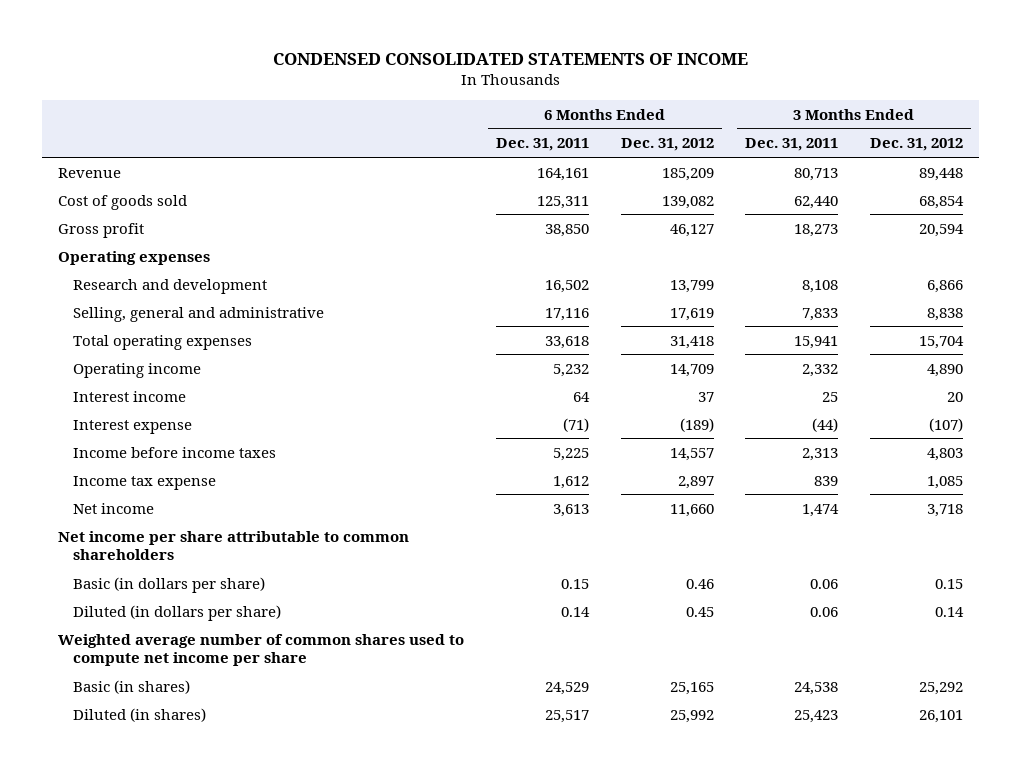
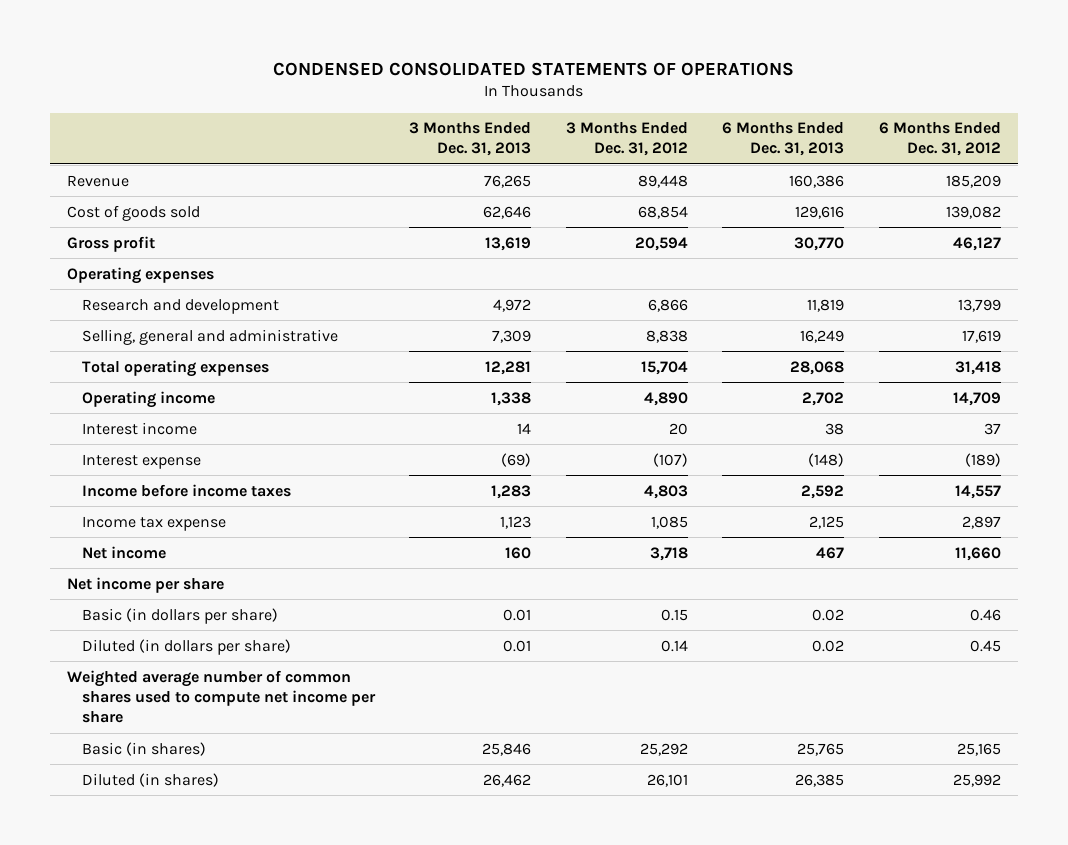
[272,53,748,66] CONDENSED CONSOLIDATED STATEMENTS OF INCOME -> [273,61,795,76] CONDENSED CONSOLIDATED STATEMENTS OF OPERATIONS
[495,138,589,152] Dec. 31, 2011 -> none
[745,138,839,152] Dec. 31, 2011 -> none
none -> [409,122,532,157] 3 Months Ended Dec. 31, 2013
none -> [722,122,845,157] 6 Months Ended Dec. 31, 2013
[57,530,409,561] Net income per share attributable to common shareholders -> [67,576,225,593] Net income per share

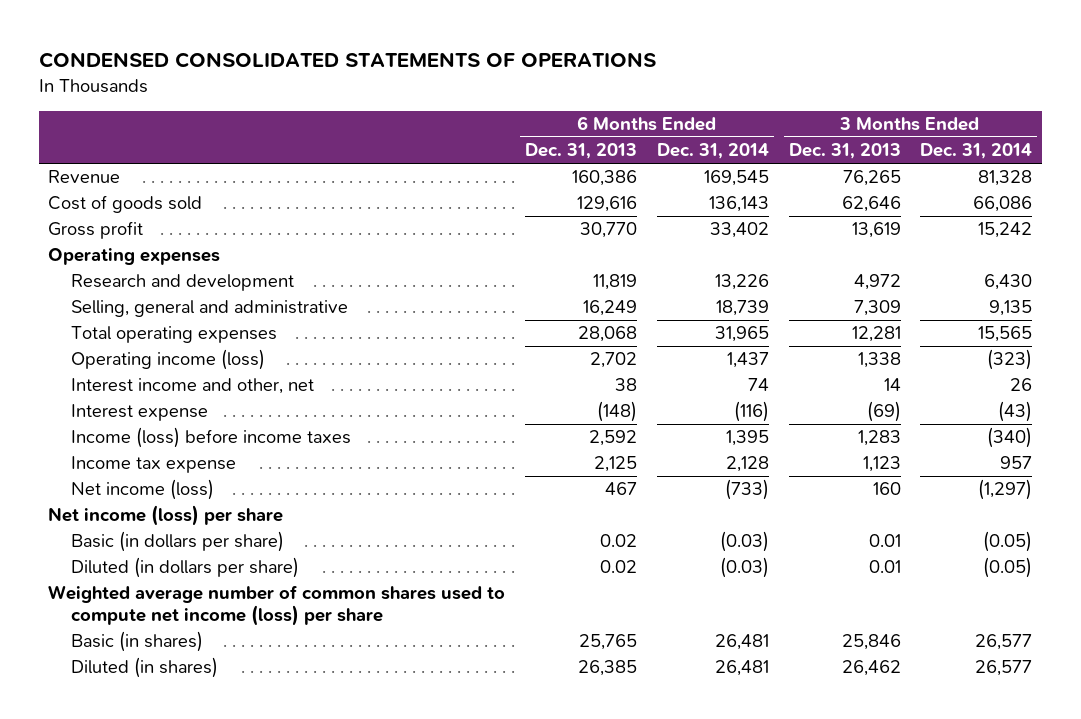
[565,122,688,157] 3 Months Ended Dec. 31, 2012 -> none
[878,122,1001,157] 6 Months Ended Dec. 31, 2012 -> none
none -> [656,143,769,160] Dec. 31, 2014
none -> [920,143,1033,160] Dec. 31, 2014
[81,390,215,408] Operating income -> [70,349,265,371] Operating income (loss)
[81,421,197,435] Interest income -> [70,378,314,395] Interest income and other, net
[81,483,291,497] Income before income taxes -> [70,427,351,449] Income (loss) before income taxes
[81,545,166,559] Net income -> [70,479,214,501] Net income (loss)
[67,576,225,593] Net income per share -> [48,505,284,527] Net income (loss) per share
[67,669,376,724] Weighted average number of common shares used to compute net income per share -> [48,585,506,626] Weighted average number of common shares used to compute net income (loss) per share

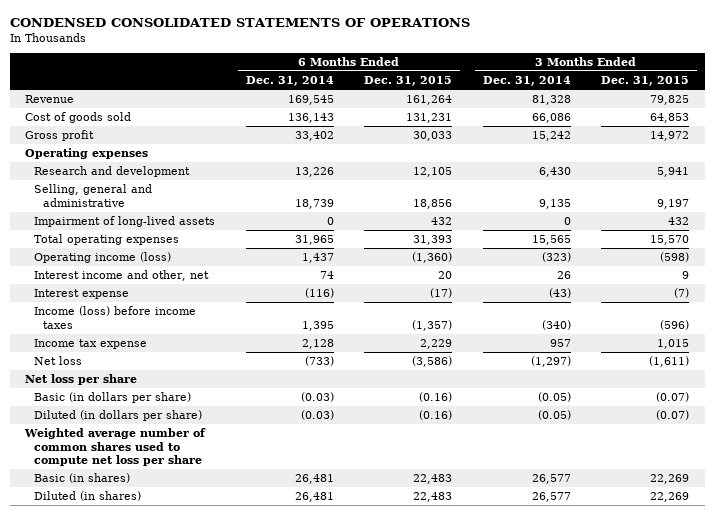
[525,143,638,160] Dec. 31, 2013 -> none
[788,143,901,160] Dec. 31, 2013 -> none
none -> [364,76,453,87] Dec. 31, 2015
none -> [601,76,690,87] Dec. 31, 2015
none -> [34,216,216,228] Impairment of long-lived assets
[70,479,214,501] Net income (loss) -> [34,356,83,366] Net loss
[48,505,284,527] Net income (loss) per share -> [24,374,137,386] Net loss per share
[48,585,506,626] Weighted average number of common shares used to compute net income (loss) per share -> [23,428,206,467] Weighted average number of common shares used to compute net loss per share

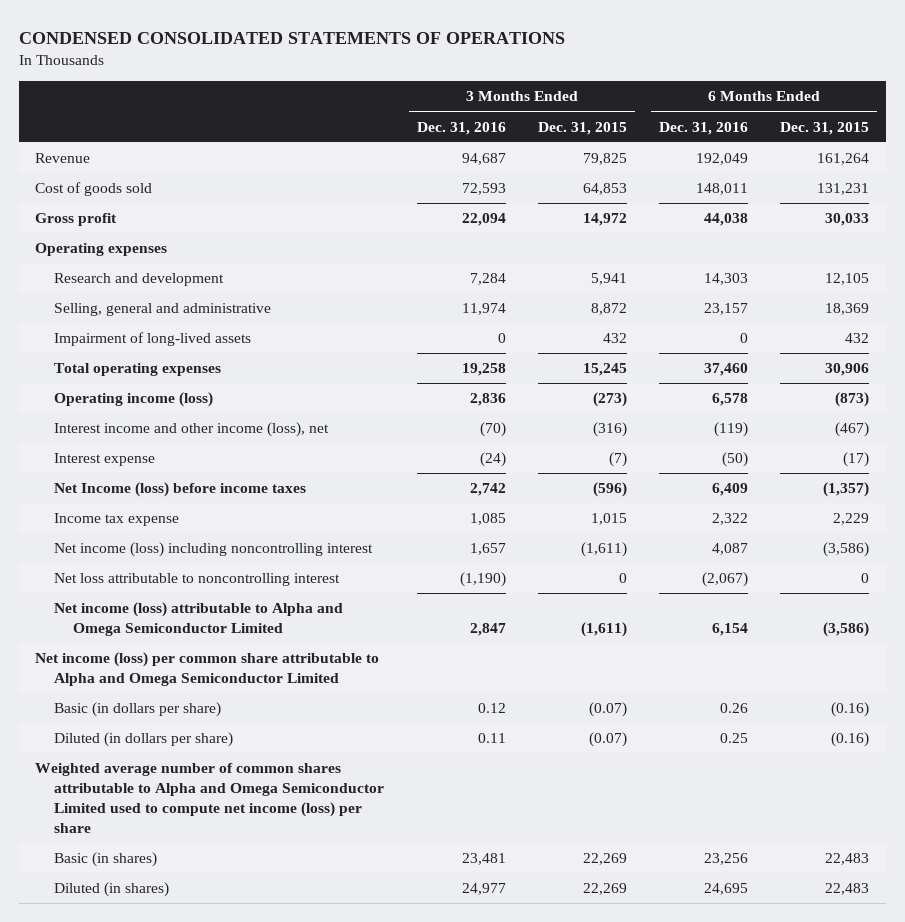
[245,76,334,87] Dec. 31, 2014 -> none
[482,76,571,87] Dec. 31, 2014 -> none
none -> [416,121,506,135] Dec. 31, 2016
none -> [659,121,749,135] Dec. 31, 2016
[413,198,453,209] 18,856 -> [825,303,870,316] 18,369
[657,198,690,209] 9,197 -> [590,303,627,316] 8,872
[413,235,453,246] 31,393 -> [825,363,870,377] 30,906
[650,235,690,246] 15,570 -> [582,363,627,377] 15,245
[412,252,453,264] (1,360) -> [835,392,870,408] (873)
[660,252,690,263] (598) -> [592,392,627,408] (273)
[34,270,210,282] Interest income and other, net -> [54,422,330,438] Interest income and other income (loss), net
[438,271,453,280] 20 -> [835,422,870,438] (467)
[682,271,690,280] 9 -> [592,422,627,438] (316)
[34,306,197,329] Income (loss) before income taxes -> [54,482,307,498] Net Income (loss) before income taxes
none -> [54,542,374,558] Net income (loss) including noncontrolling interest
none -> [54,573,341,587] Net loss attributable to noncontrolling interest
[34,356,83,366] Net loss -> [54,602,344,637] Net income (loss) attributable to Alpha and Omega Semiconductor Limited
[24,374,137,386] Net loss per share -> [35,652,380,687] Net income (loss) per common share attributable to Alpha and Omega Semiconductor Limited
[23,428,206,467] Weighted average number of common shares used to compute net loss per share -> [35,763,385,833] Weighted average number of common shares attributable to Alpha and Omega Semiconductor Limited used to compute net income (loss) per share

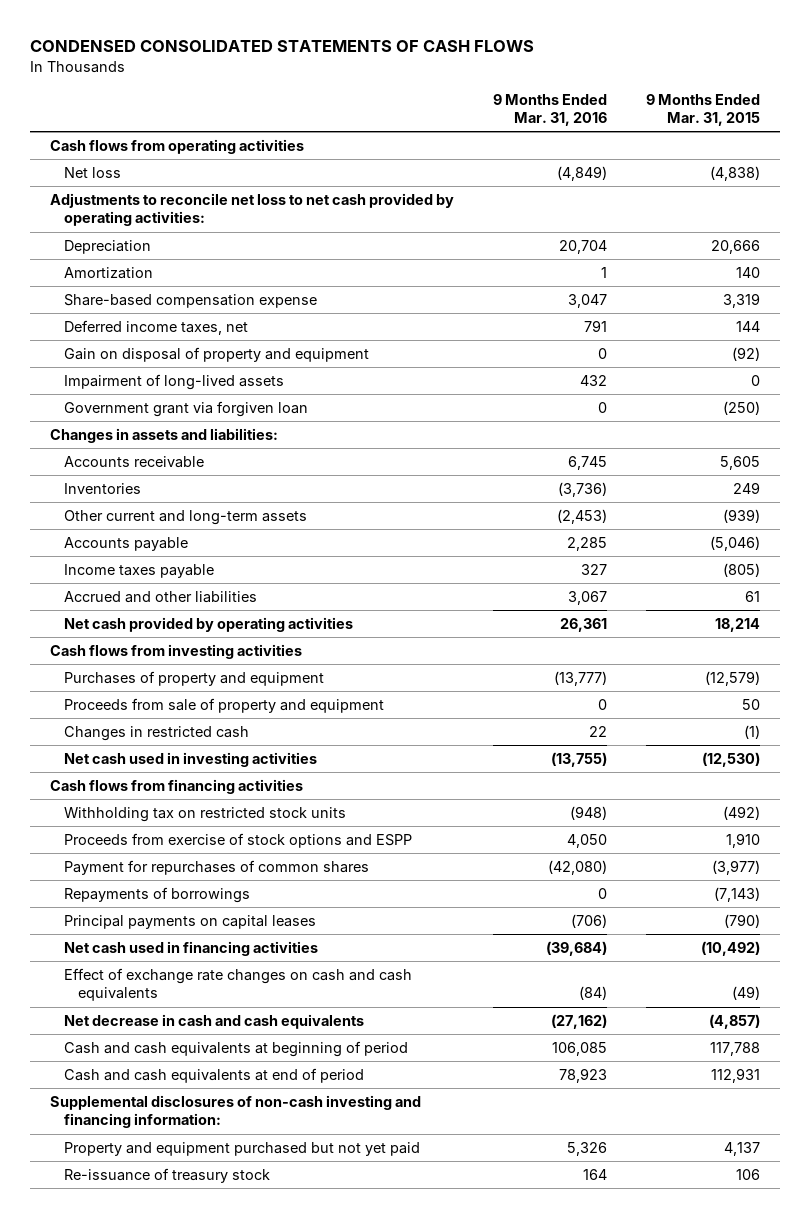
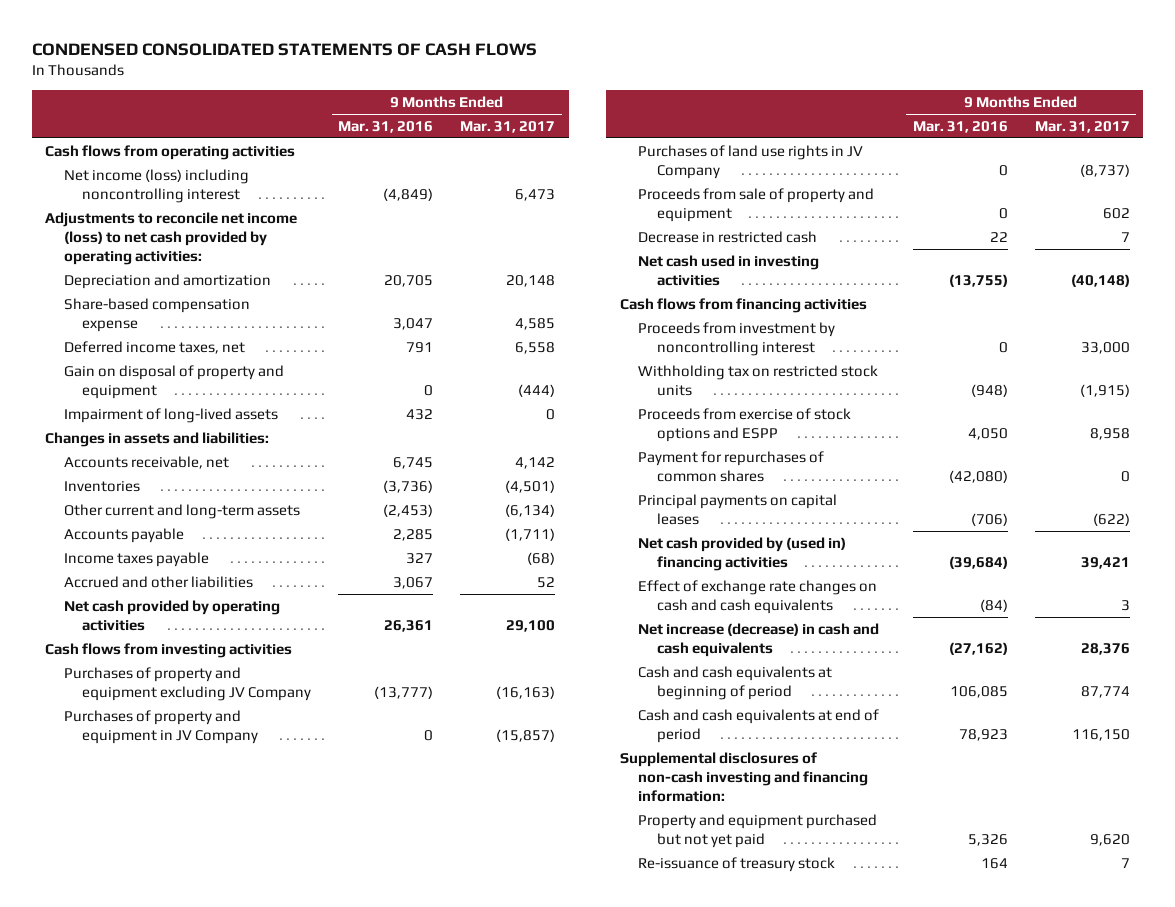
[645,93,760,127] 9 Months Ended Mar. 31, 2015 -> none
none -> [460,120,556,133] Mar. 31, 2017
[64,239,152,254] Depreciation -> none
[64,266,154,279] Amortization -> none
[64,166,122,178] Net loss -> [63,168,249,203] Net income (loss) including noncontrolling interest
[49,192,454,227] Adjustments to reconcile net loss to net cash provided by operating activities: -> [45,211,298,265] Adjustments to reconcile net income (loss) to net cash provided by operating activities:
none -> [63,273,271,289] Depreciation and amortization
[64,400,309,417] Government grant via forgiven loan -> none
[64,455,205,468] Accounts receivable -> [63,455,229,469] Accounts receivable, net
[64,670,325,686] Purchases of property and equipment -> [63,666,312,701] Purchases of property and equipment excluding JV Company
none -> [63,709,259,744] Purchases of property and equipment in JV Company
none -> [638,144,864,179] Purchases of land use rights in JV Company
[64,725,250,741] Changes in restricted cash -> [638,230,818,243] Decrease in restricted cash
none -> [638,321,836,356] Proceeds from investment by noncontrolling interest
[64,886,251,903] Repayments of borrowings -> none
[64,940,319,956] Net cash used in financing activities -> [638,536,847,571] Net cash provided by (used in) financing activities
[64,1013,365,1029] Net decrease in cash and cash equivalents -> [638,622,880,657] Net increase (decrease) in cash and cash equivalents

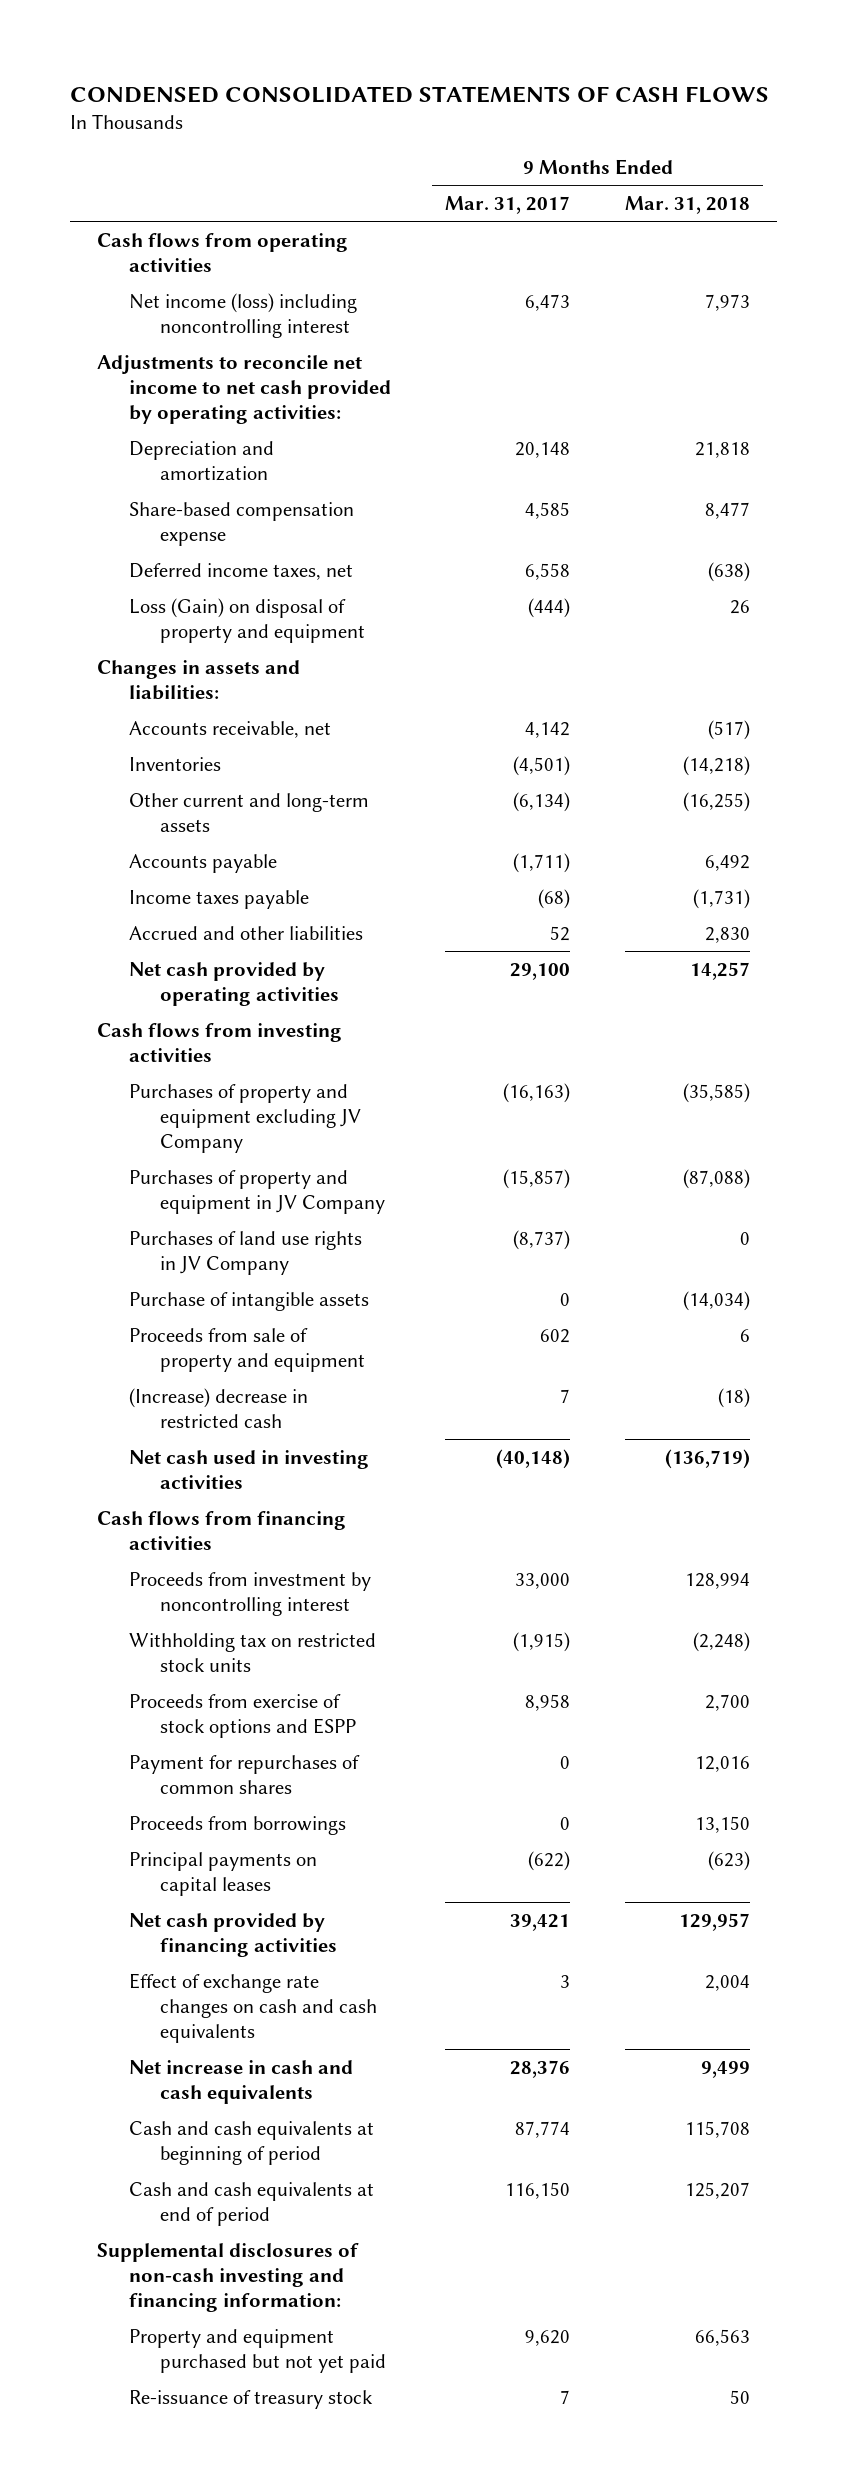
[338,120,434,133] Mar. 31, 2016 -> none
none -> [624,196,750,215] Mar. 31, 2018
[45,211,298,265] Adjustments to reconcile net income (loss) to net cash provided by operating activities: -> [97,354,391,424] Adjustments to reconcile net income to net cash provided by operating activities:
[63,407,278,423] Impairment of long-lived assets -> none
[63,364,284,399] Gain on disposal of property and equipment -> [128,597,366,643] Loss (Gain) on disposal of property and equipment
none -> [128,1291,369,1311] Purchase of intangible assets
[638,230,818,243] Decrease in restricted cash -> [128,1387,308,1428] (Increase) decrease in restricted cash
none -> [128,1815,346,1835] Proceeds from borrowings
[638,536,847,571] Net cash provided by (used in) financing activities -> [128,1912,338,1957] Net cash provided by financing activities
[638,622,880,657] Net increase (decrease) in cash and cash equivalents -> [128,2059,353,2104] Net increase in cash and cash equivalents

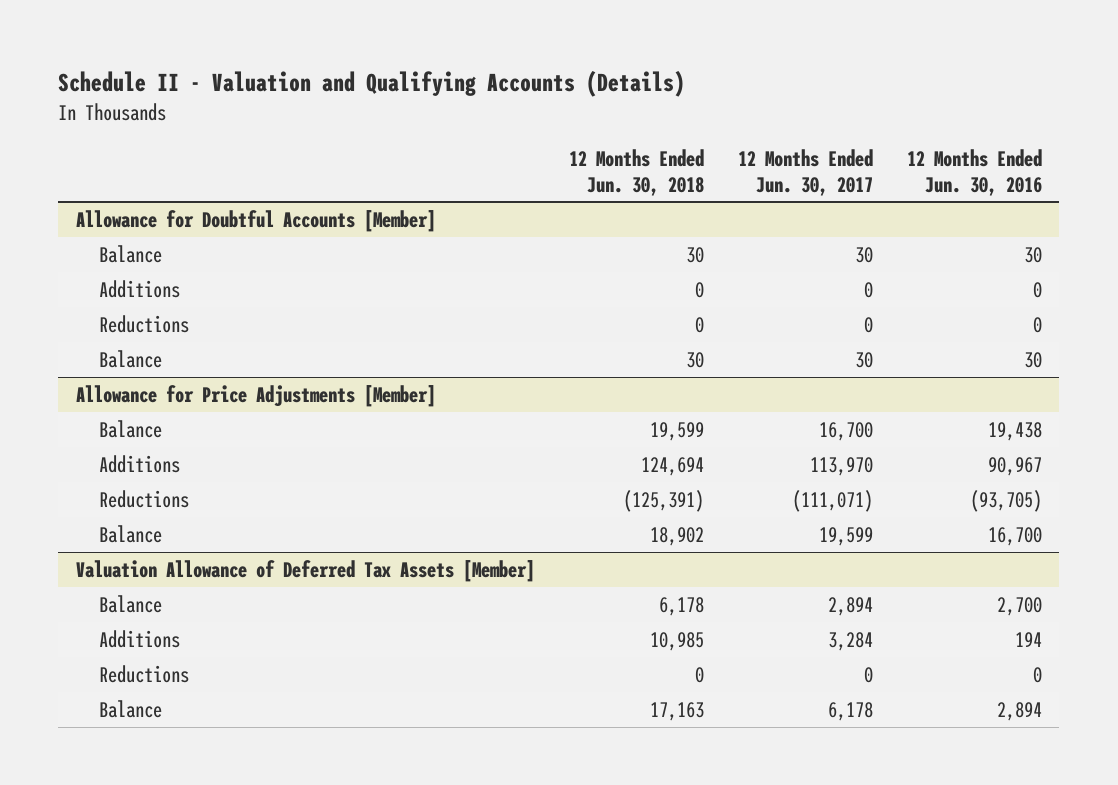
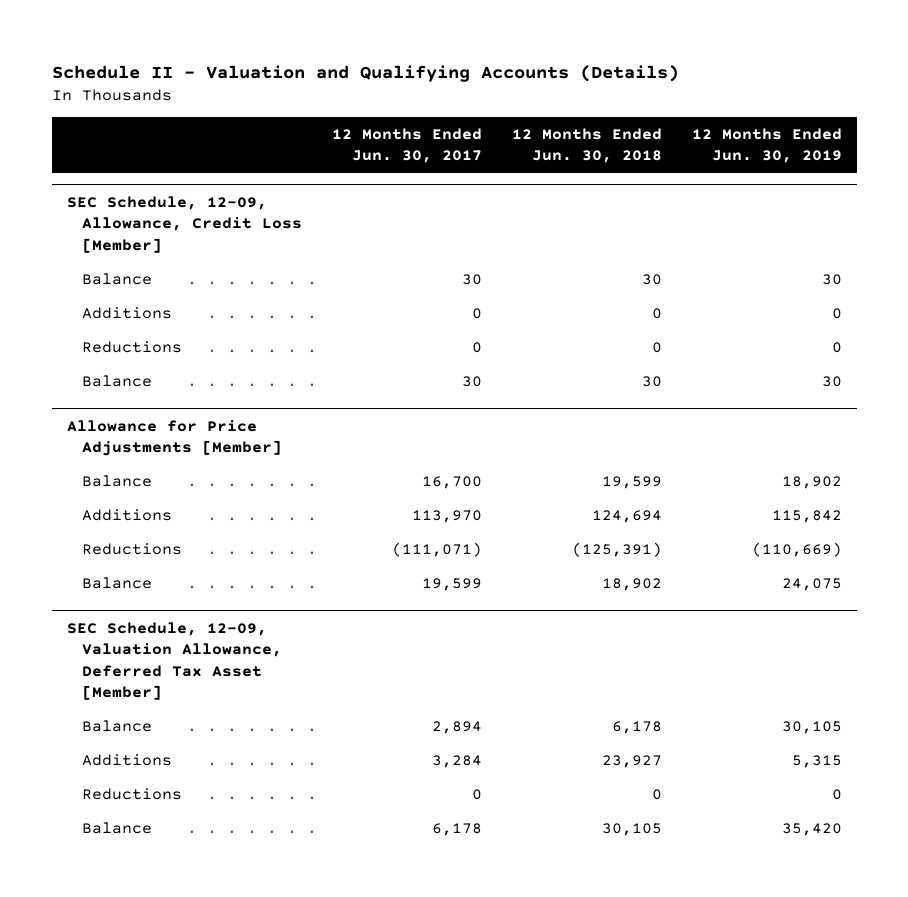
[907,148,1043,196] 12 Months Ended Jun. 30, 2016 -> none
none -> [691,127,842,164] 12 Months Ended Jun. 30, 2019
[75,209,436,232] Allowance for Doubtful Accounts [Member] -> none
none -> [66,195,302,253] SEC Schedule, 12-09, Allowance, Credit Loss [Member]
[75,559,535,582] Valuation Allowance of Deferred Tax Assets [Member] -> [66,621,282,700] SEC Schedule, 12-09, Valuation Allowance, Deferred Tax Asset [Member]
[649,631,704,651] 10,985 -> [601,755,662,769] 23,927
[649,701,704,721] 17,163 -> [601,823,662,837] 30,105

